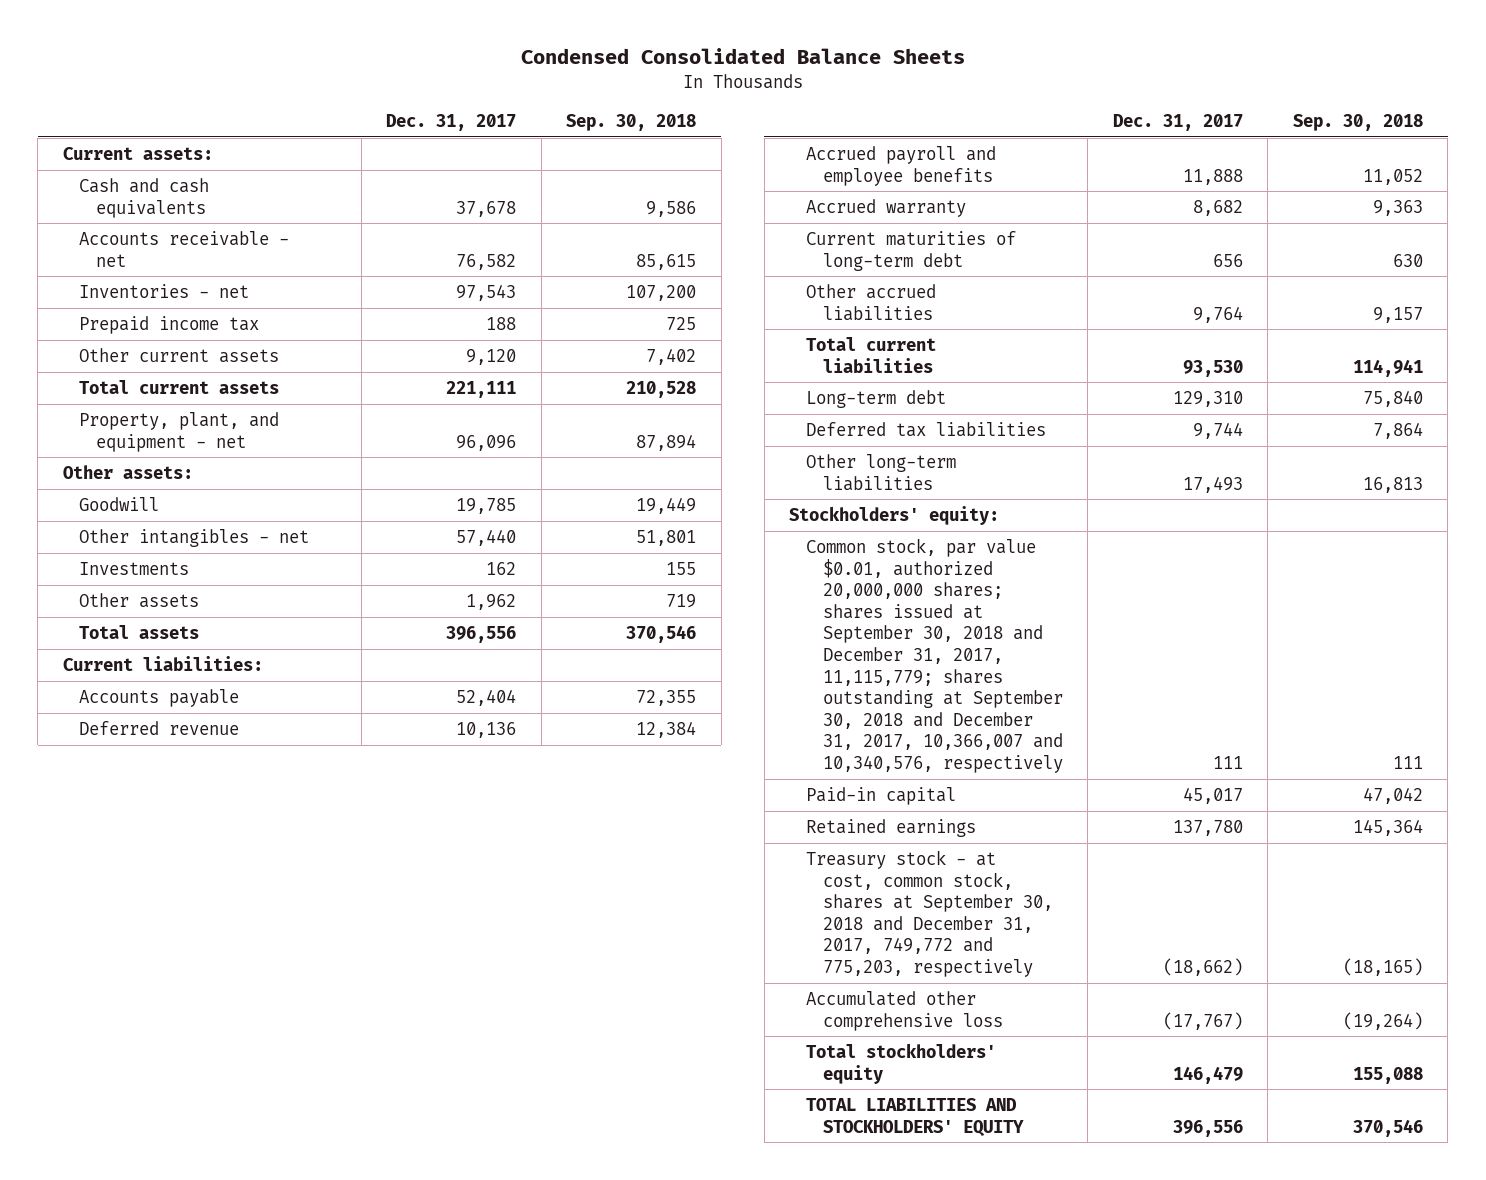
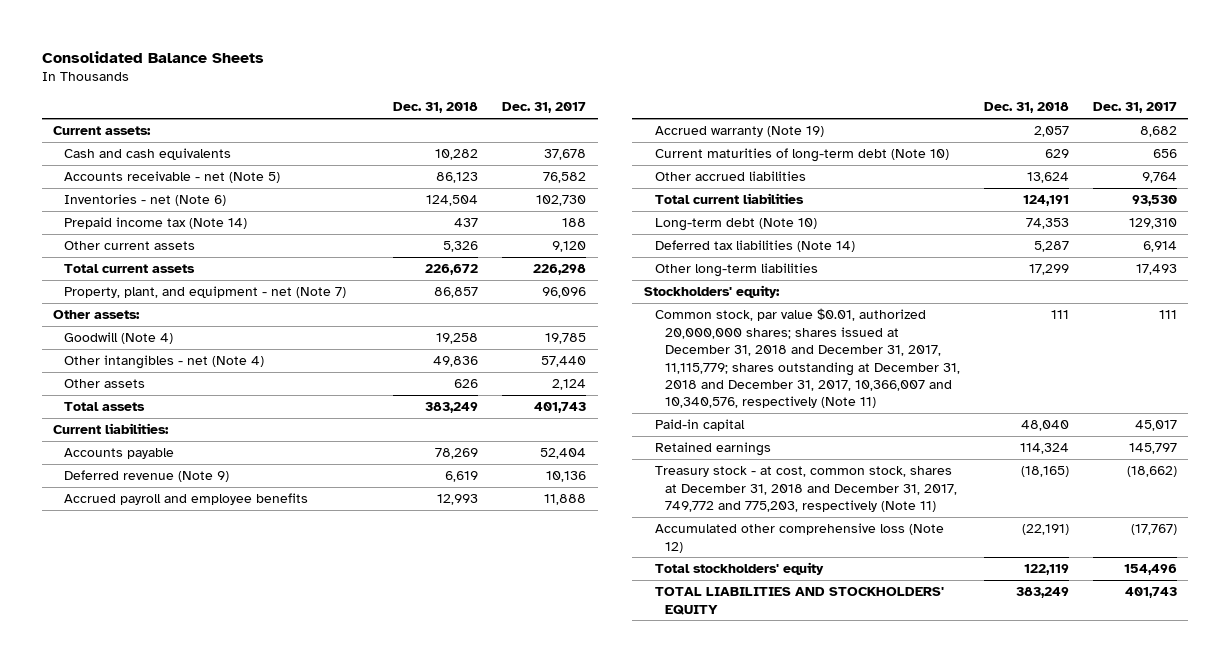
[520,48,965,65] Condensed Consolidated Balance Sheets -> [41,50,264,63] Consolidated Balance Sheets
[566,113,697,131] Sep. 30, 2018 -> none
none -> [393,102,479,114] Dec. 31, 2018
[79,230,290,267] Accounts receivable - net -> [64,171,281,184] Accounts receivable - net (Note 5)
[79,283,250,298] Inventories - net -> [64,194,227,207] Inventories - net (Note 6)
[456,283,517,301] 97,543 -> [535,195,586,207] 102,730
[79,315,260,334] Prepaid income tax -> [64,217,248,230] Prepaid income tax (Note 14)
[446,380,517,398] 221,111 -> [532,264,586,276] 226,298
[79,411,280,452] Property, plant, and equipment - net -> [64,286,347,299] Property, plant, and equipment - net (Note 7)
[79,561,190,575] Investments -> none
[79,496,160,511] Goodwill -> [64,332,174,345] Goodwill (Note 4)
[79,528,310,547] Other intangibles - net -> [64,355,265,370] Other intangibles - net (Note 4)
[466,593,517,610] 1,962 -> [551,379,586,391] 2,124
[446,625,517,643] 396,556 -> [533,402,586,414] 401,743
[79,720,240,735] Deferred revenue -> [64,470,230,483] Deferred revenue (Note 9)
[806,198,967,217] Accrued warranty -> [654,126,824,138] Accrued warranty (Note 19)
[806,230,1017,271] Current maturities of long-term debt -> [654,148,949,163] Current maturities of long-term debt (Note 10)
[806,389,947,408] Long-term debt -> [654,218,817,232] Long-term debt (Note 10)
[806,421,1047,437] Deferred tax liabilities -> [654,240,855,253] Deferred tax liabilities (Note 14)
[1192,421,1243,439] 9,744 -> [1142,241,1177,253] 6,914
[806,537,1063,774] Common stock, par value $0.01, authorized 20,000,000 shares; shares issued at September 30, 2018 and December 31, 2017, 11,115,779; shares outstanding at September 30, 2018 and December 31, 2017, 10,366,007 and 10,340,576, respectively -> [654,308,961,409] Common stock, par value $0.01, authorized 20,000,000 shares; shares issued at December 31, 2018 and December 31, 2017, 11,115,779; shares outstanding at December 31, 2018 and December 31, 2017, 10,366,007 and 10,340,576, respectively (Note 11)
[1172,819,1243,836] 137,780 -> [1128,443,1177,455] 145,797
[806,849,1053,977] Treasury stock - at cost, common stock, shares at September 30, 2018 and December 31, 2017, 749,772 and 775,203, respectively -> [654,466,958,513] Treasury stock - at cost, common stock, shares at December 31, 2018 and December 31, 2017, 749,772 and 775,203, respectively (Note 11)
[806,990,1003,1031] Accumulated other comprehensive loss -> [654,523,944,553] Accumulated other comprehensive loss (Note 12)
[1172,1065,1243,1084] 146,479 -> [1123,564,1177,576] 154,496
[1172,1119,1243,1137] 396,556 -> [1124,587,1177,599] 401,743

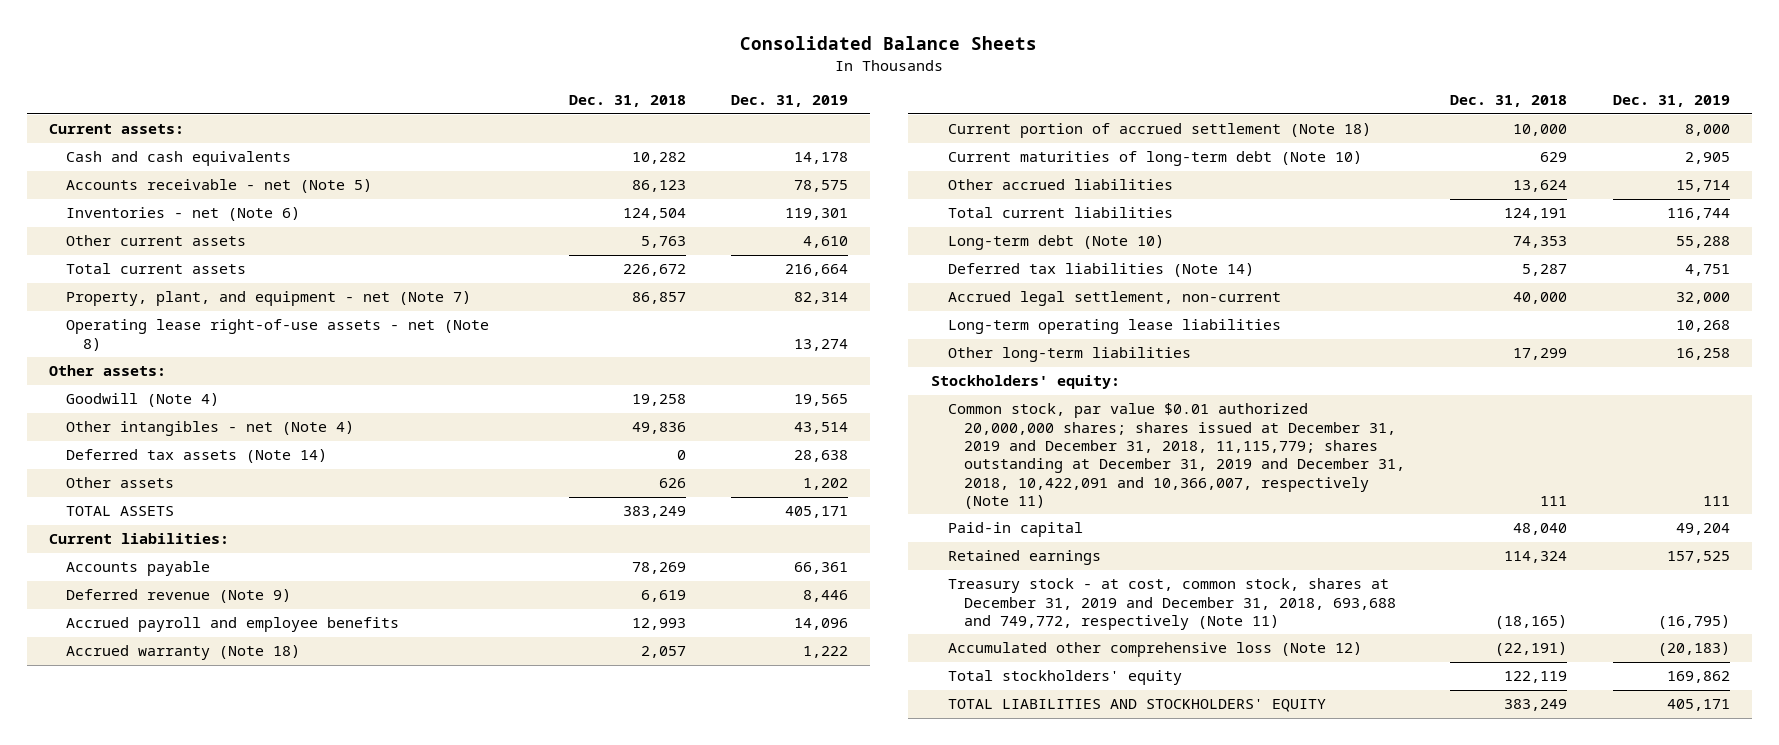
[501,102,586,114] Dec. 31, 2017 -> none
none -> [730,95,848,108] Dec. 31, 2019
[64,217,248,230] Prepaid income tax (Note 14) -> none
[443,241,479,253] 5,326 -> [640,236,686,249] 5,763
none -> [66,319,490,351] Operating lease right-of-use assets - net (Note 8)
none -> [66,449,328,464] Deferred tax assets (Note 14)
[64,402,146,412] Total assets -> [66,506,175,517] TOTAL ASSETS
[654,126,824,138] Accrued warranty (Note 19) -> [66,645,301,661] Accrued warranty (Note 18)
none -> [947,123,1371,139] Current portion of accrued settlement (Note 18)
none -> [947,291,1281,307] Accrued legal settlement, non-current
none -> [947,319,1281,335] Long-term operating lease liabilities
[654,308,961,409] Common stock, par value $0.01, authorized 20,000,000 shares; shares issued at December 31, 2018 and December 31, 2017, 11,115,779; shares outstanding at December 31, 2018 and December 31, 2017, 10,366,007 and 10,340,576, respectively (Note 11) -> [947,403,1406,509] Common stock, par value $0.01 authorized 20,000,000 shares; shares issued at December 31, 2019 and December 31, 2018, 11,115,779; shares outstanding at December 31, 2019 and December 31, 2018, 10,422,091 and 10,366,007, respectively (Note 11)
[654,466,958,513] Treasury stock - at cost, common stock, shares at December 31, 2018 and December 31, 2017, 749,772 and 775,203, respectively (Note 11) -> [947,578,1397,630] Treasury stock - at cost, common stock, shares at December 31, 2019 and December 31, 2018, 693,688 and 749,772, respectively (Note 11)

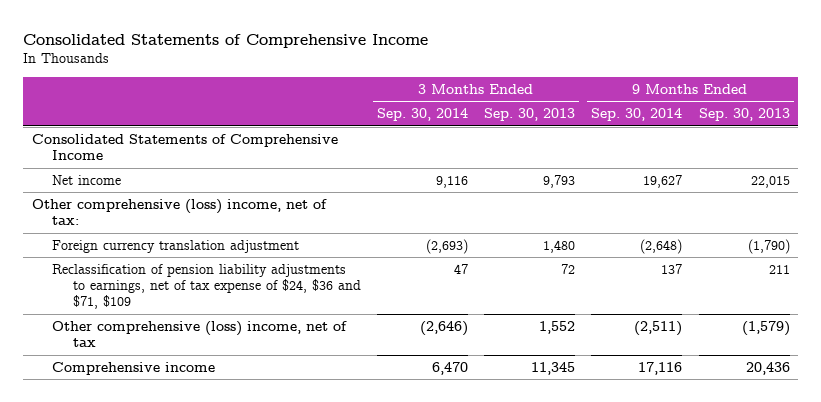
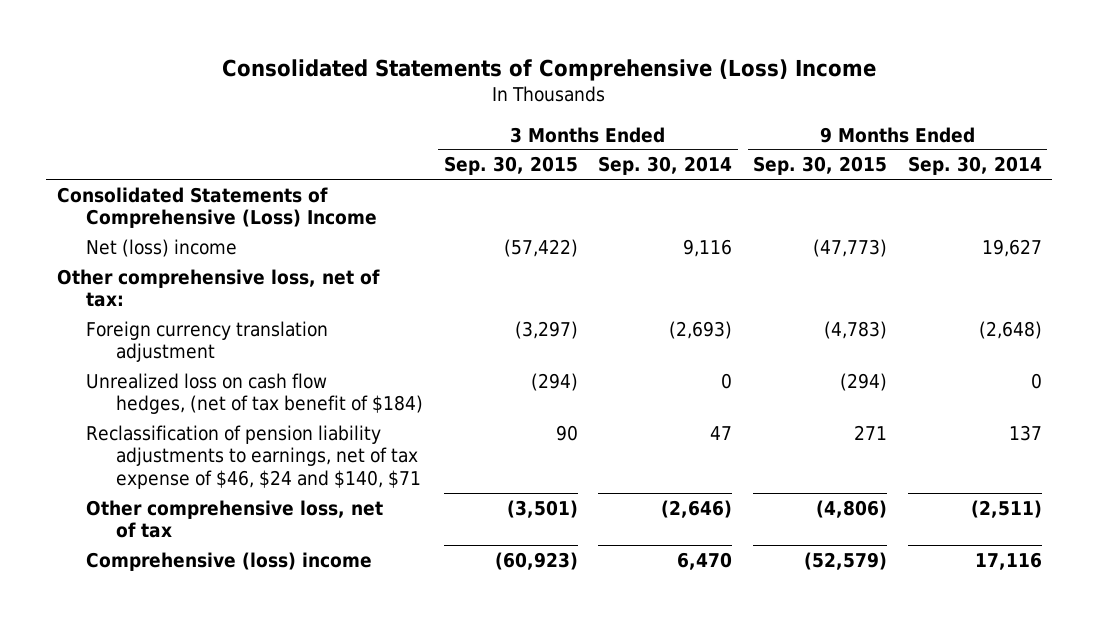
[23,33,429,48] Consolidated Statements of Comprehensive Income -> [222,58,877,81] Consolidated Statements of Comprehensive (Loss) Income
[484,107,576,121] Sep. 30, 2013 -> none
[698,107,790,121] Sep. 30, 2013 -> none
none -> [443,156,578,176] Sep. 30, 2015
none -> [753,156,888,176] Sep. 30, 2015
[31,133,338,161] Consolidated Statements of Comprehensive Income -> [56,186,378,229] Consolidated Statements of Comprehensive (Loss) Income
[52,174,122,185] Net income -> [86,238,238,257] Net (loss) income
[31,198,327,226] Other comprehensive (loss) income, net of tax: -> [56,268,380,308] Other comprehensive loss, net of tax:
none -> [86,372,423,415] Unrealized loss on cash flow hedges, (net of tax benefit of $184)
[52,263,362,310] Reclassification of pension liability adjustments to earnings, net of tax expense of $24, $36 and $71, $109 -> [86,424,421,489] Reclassification of pension liability adjustments to earnings, net of tax expense of $46, $24 and $140, $71
[52,320,348,348] Other comprehensive (loss) income, net of tax -> [86,499,384,539] Other comprehensive loss, net of tax
[52,361,216,375] Comprehensive income -> [86,551,373,571] Comprehensive (loss) income

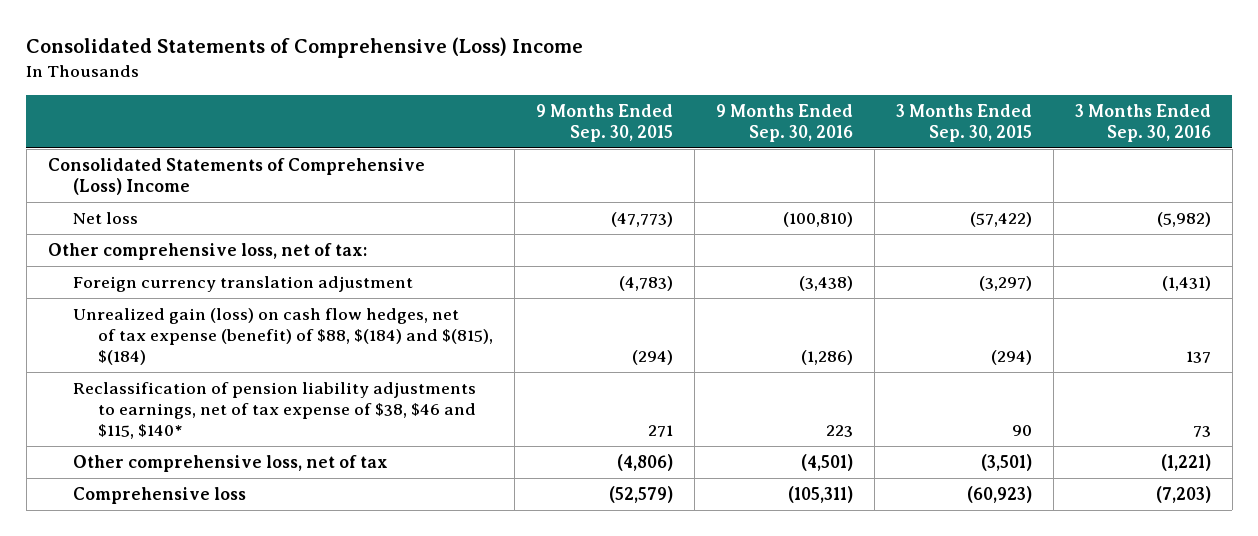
[598,156,733,176] Sep. 30, 2014 -> none
[908,156,1043,176] Sep. 30, 2014 -> none
none -> [715,103,853,142] 9 Months Ended Sep. 30, 2016
none -> [1074,103,1211,142] 3 Months Ended Sep. 30, 2016
[86,238,238,257] Net (loss) income -> [72,212,138,225] Net loss
[86,372,423,415] Unrealized loss on cash flow hedges, (net of tax benefit of $184) -> [72,308,493,366] Unrealized gain (loss) on cash flow hedges, net of tax expense (benefit) of $88, $(184) and $(815), $(184)
[86,424,421,489] Reclassification of pension liability adjustments to earnings, net of tax expense of $46, $24 and $140, $71 -> [72,382,476,440] Reclassification of pension liability adjustments to earnings, net of tax expense of $38, $46 and $115, $140*
[86,551,373,571] Comprehensive (loss) income -> [72,487,246,505] Comprehensive loss

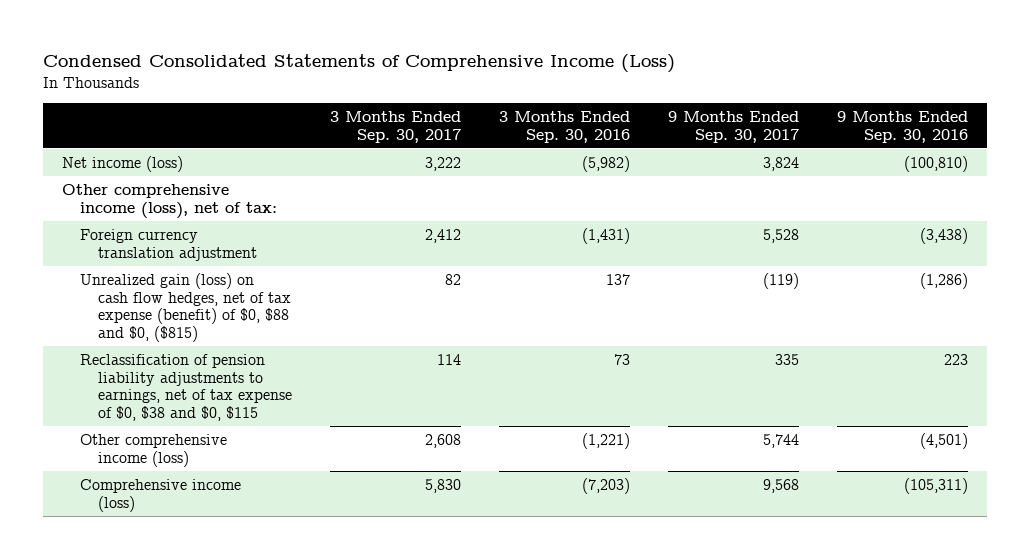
[26,37,584,59] Consolidated Statements of Comprehensive (Loss) Income -> [43,54,676,74] Condensed Consolidated Statements of Comprehensive Income (Loss)
[535,103,673,142] 9 Months Ended Sep. 30, 2015 -> none
[895,103,1032,142] 3 Months Ended Sep. 30, 2015 -> none
none -> [330,110,462,143] 3 Months Ended Sep. 30, 2017
none -> [668,110,800,143] 9 Months Ended Sep. 30, 2017
[47,158,425,196] Consolidated Statements of Comprehensive (Loss) Income -> none
[72,212,138,225] Net loss -> [62,155,184,172] Net income (loss)
[47,243,367,261] Other comprehensive loss, net of tax: -> [62,183,278,219] Other comprehensive income (loss), net of tax:
[72,308,493,366] Unrealized gain (loss) on cash flow hedges, net of tax expense (benefit) of $88, $(184) and $(815), $(184) -> [80,272,292,343] Unrealized gain (loss) on cash flow hedges, net of tax expense (benefit) of $0, $88 and $0, ($815)
[72,382,476,440] Reclassification of pension liability adjustments to earnings, net of tax expense of $38, $46 and $115, $140* -> [80,353,293,422] Reclassification of pension liability adjustments to earnings, net of tax expense of $0, $38 and $0, $115
[72,455,388,473] Other comprehensive loss, net of tax -> [80,433,228,467] Other comprehensive income (loss)
[72,487,246,505] Comprehensive loss -> [80,478,242,512] Comprehensive income (loss)

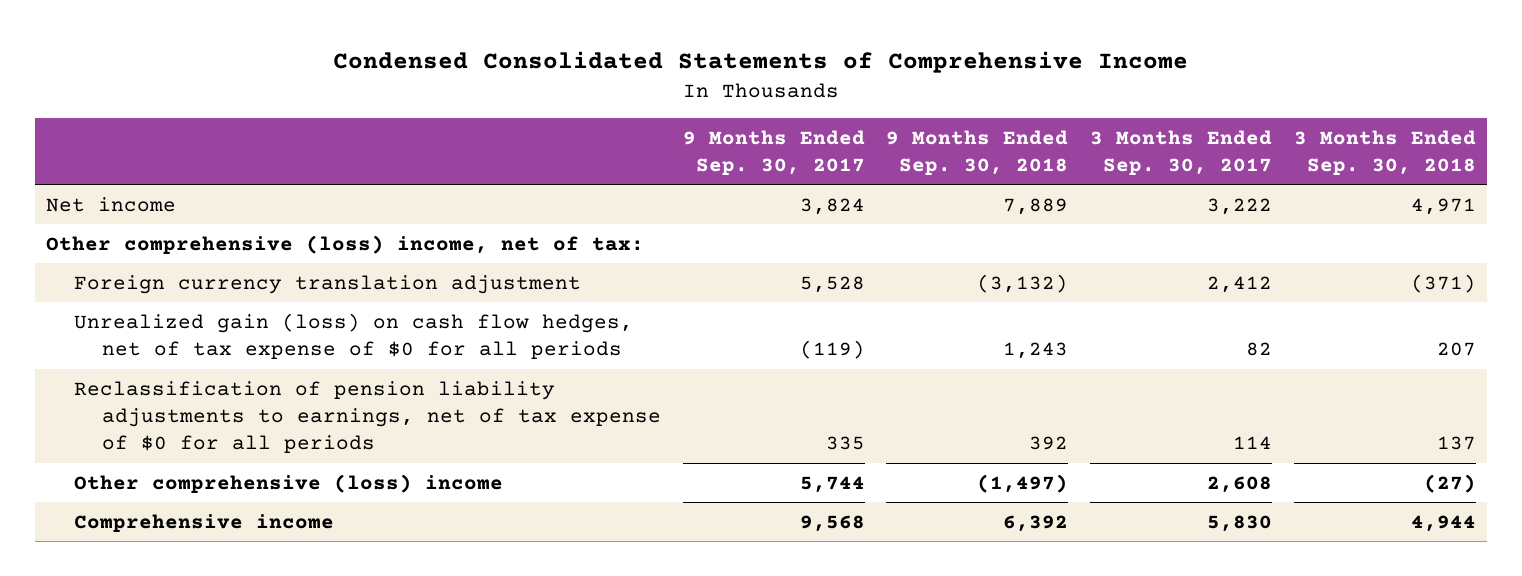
[43,54,676,74] Condensed Consolidated Statements of Comprehensive Income (Loss) -> [332,51,1188,74] Condensed Consolidated Statements of Comprehensive Income
[499,110,631,143] 3 Months Ended Sep. 30, 2016 -> none
[837,110,969,143] 9 Months Ended Sep. 30, 2016 -> none
none -> [886,129,1069,175] 9 Months Ended Sep. 30, 2018
none -> [1293,129,1476,175] 3 Months Ended Sep. 30, 2018
[62,155,184,172] Net income (loss) -> [46,196,177,212] Net income
[62,183,278,219] Other comprehensive income (loss), net of tax: -> [46,234,645,254] Other comprehensive (loss) income, net of tax:
[80,272,292,343] Unrealized gain (loss) on cash flow hedges, net of tax expense (benefit) of $0, $88 and $0, ($815) -> [74,312,634,359] Unrealized gain (loss) on cash flow hedges, net of tax expense of $0 for all periods
[80,353,293,422] Reclassification of pension liability adjustments to earnings, net of tax expense of $0, $38 and $0, $115 -> [74,380,661,454] Reclassification of pension liability adjustments to earnings, net of tax expense of $0 for all periods
[80,433,228,467] Other comprehensive income (loss) -> [74,473,504,493] Other comprehensive (loss) income
[80,478,242,512] Comprehensive income (loss) -> [74,513,335,532] Comprehensive income

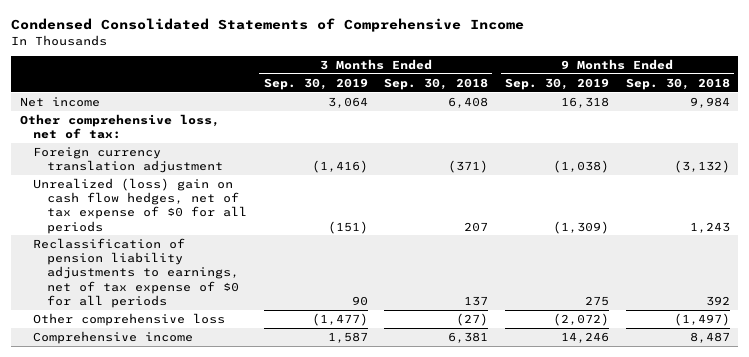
[682,129,865,175] 9 Months Ended Sep. 30, 2017 -> none
[1089,129,1272,175] 3 Months Ended Sep. 30, 2017 -> none
none -> [263,77,368,90] Sep. 30, 2019
none -> [504,77,609,90] Sep. 30, 2019
[1003,197,1069,215] 7,889 -> [689,96,730,108] 9,984
[1410,197,1476,215] 4,971 -> [448,96,489,108] 6,408
[46,234,645,254] Other comprehensive (loss) income, net of tax: -> [19,113,220,140] Other comprehensive loss, net of tax:
[74,312,634,359] Unrealized gain (loss) on cash flow hedges, net of tax expense of $0 for all periods -> [33,177,247,234] Unrealized (loss) gain on cash flow hedges, net of tax expense of $0 for all periods
[74,473,504,493] Other comprehensive (loss) income -> [33,312,226,326] Other comprehensive loss
[1003,514,1069,532] 6,392 -> [689,331,730,343] 8,487
[1410,514,1476,532] 4,944 -> [448,331,489,343] 6,381

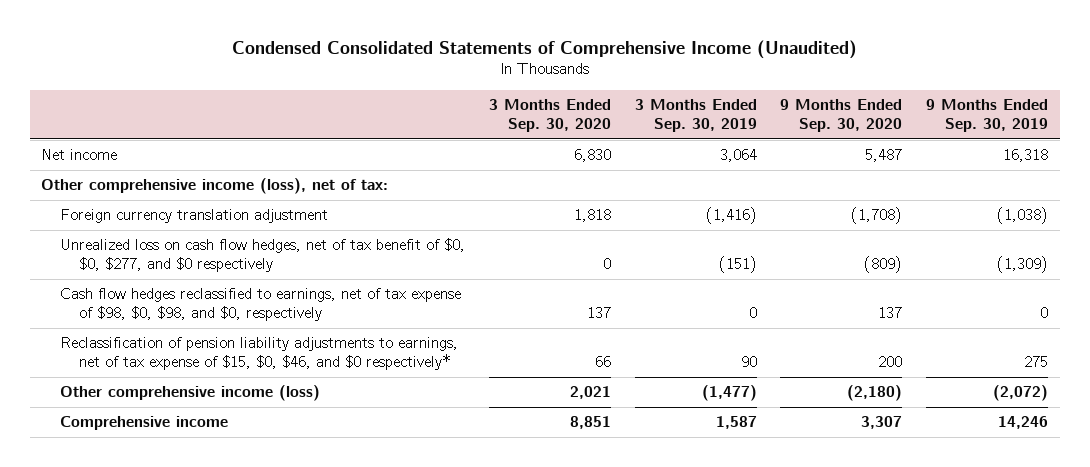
[11,18,525,33] Condensed Consolidated Statements of Comprehensive Income -> [231,39,857,59] Condensed Consolidated Statements of Comprehensive Income (Unaudited)
[384,77,489,90] Sep. 30, 2018 -> none
[625,77,730,90] Sep. 30, 2018 -> none
none -> [488,99,611,133] 3 Months Ended Sep. 30, 2020
none -> [780,99,903,133] 9 Months Ended Sep. 30, 2020
[19,113,220,140] Other comprehensive loss, net of tax: -> [41,178,389,195] Other comprehensive income (loss), net of tax:
[33,177,247,234] Unrealized (loss) gain on cash flow hedges, net of tax expense of $0 for all periods -> [60,238,466,273] Unrealized loss on cash flow hedges, net of tax benefit of $0, $0, $277, and $0 respectively
none -> [60,288,462,322] Cash flow hedges reclassified to earnings, net of tax expense of $98, $0, $98, and $0, respectively
[33,237,239,308] Reclassification of pension liability adjustments to earnings, net of tax expense of $0 for all periods -> [60,337,459,371] Reclassification of pension liability adjustments to earnings, net of tax expense of $15, $0, $46, and $0 respectively*
[33,312,226,326] Other comprehensive loss -> [60,385,321,402] Other comprehensive income (loss)

